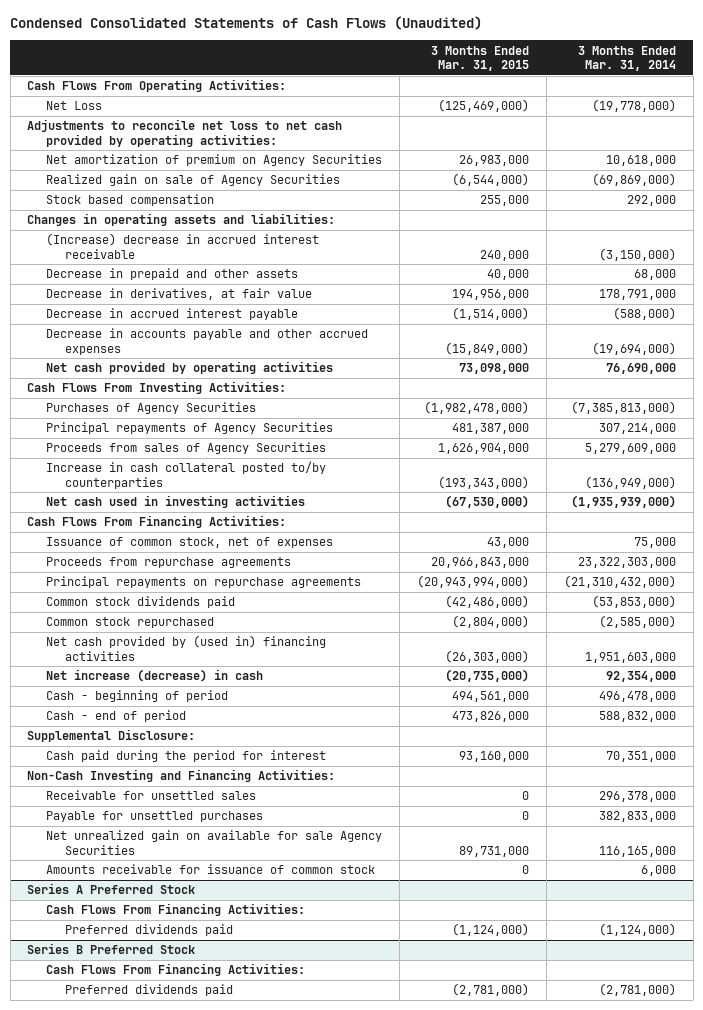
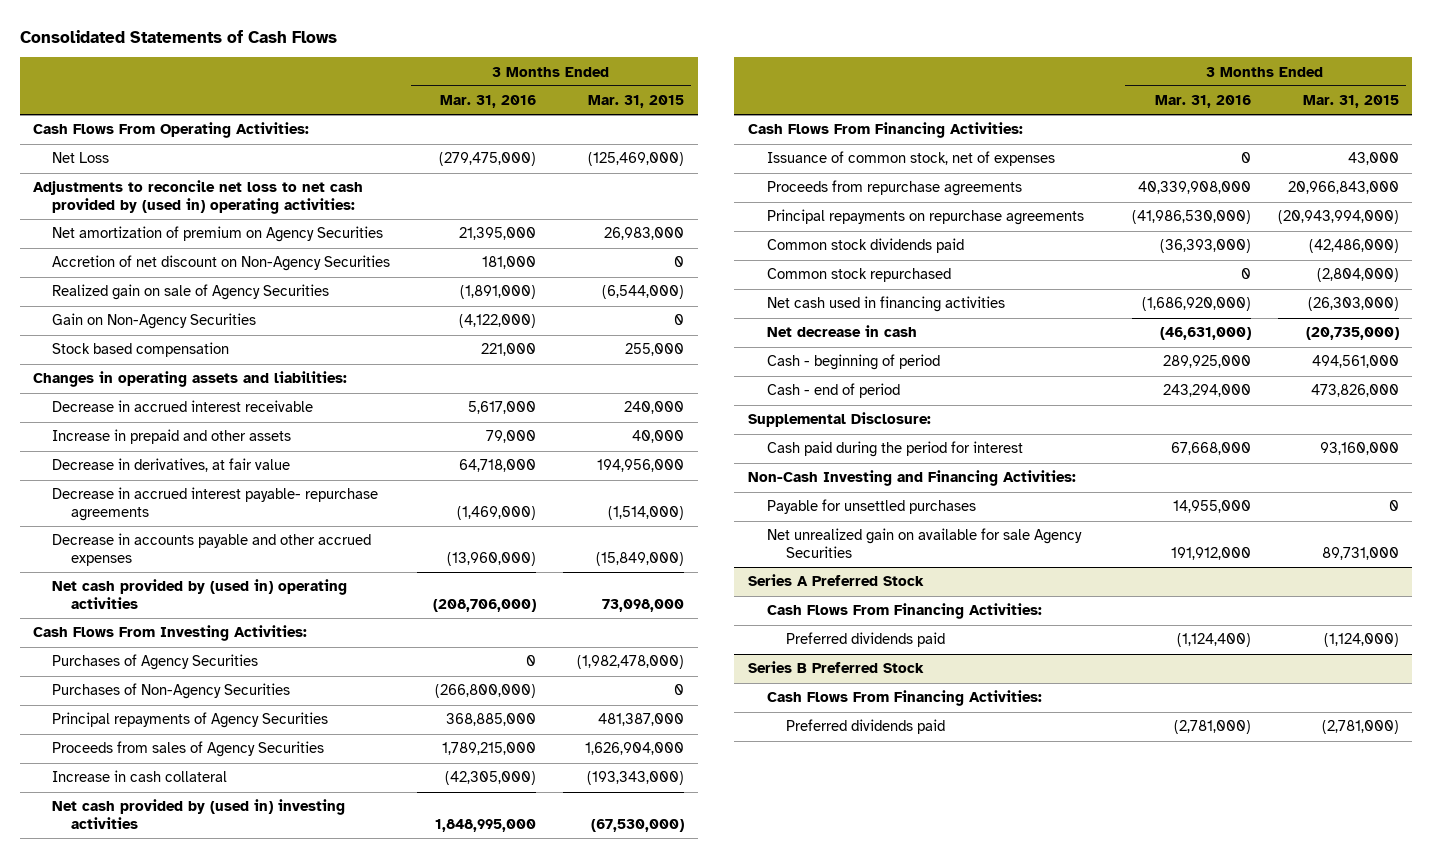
[10,16,483,31] Condensed Consolidated Statements of Cash Flows (Unaudited) -> [19,29,337,43] Consolidated Statements of Cash Flows
[577,45,676,71] 3 Months Ended Mar. 31, 2014 -> none
none -> [440,95,537,109] Mar. 31, 2016
[27,119,343,147] Adjustments to reconcile net loss to net cash provided by operating activities: -> [33,180,364,215] Adjustments to reconcile net loss to net cash provided by (used in) operating activities:
none -> [52,255,391,272] Accretion of net discount on Non-Agency Securities
none -> [52,313,257,330] Gain on Non-Agency Securities
[46,233,320,259] (Increase) decrease in accrued interest receivable -> [52,400,314,413] Decrease in accrued interest receivable
[46,268,299,281] Decrease in prepaid and other assets -> [52,429,292,445] Increase in prepaid and other assets
[46,308,299,321] Decrease in accrued interest payable -> [52,487,379,522] Decrease in accrued interest payable- repurchase agreements
[46,361,334,375] Net cash provided by operating activities -> [52,579,348,610] Net cash provided by (used in) operating activities
none -> [52,683,291,700] Purchases of Non-Agency Securities
[46,461,327,489] Increase in cash collateral posted to/by counterparties -> [52,770,228,783] Increase in cash collateral
[46,495,306,509] Net cash used in investing activities -> [52,799,346,830] Net cash provided by (used in) investing activities
[46,635,327,661] Net cash provided by (used in) financing activities -> [766,296,1005,313] Net cash used in financing activities
[46,669,264,683] Net increase (decrease) in cash -> [766,325,917,338] Net decrease in cash
[46,790,257,801] Receivable for unsettled sales -> none
[46,864,376,875] Amounts receivable for issuance of common stock -> none

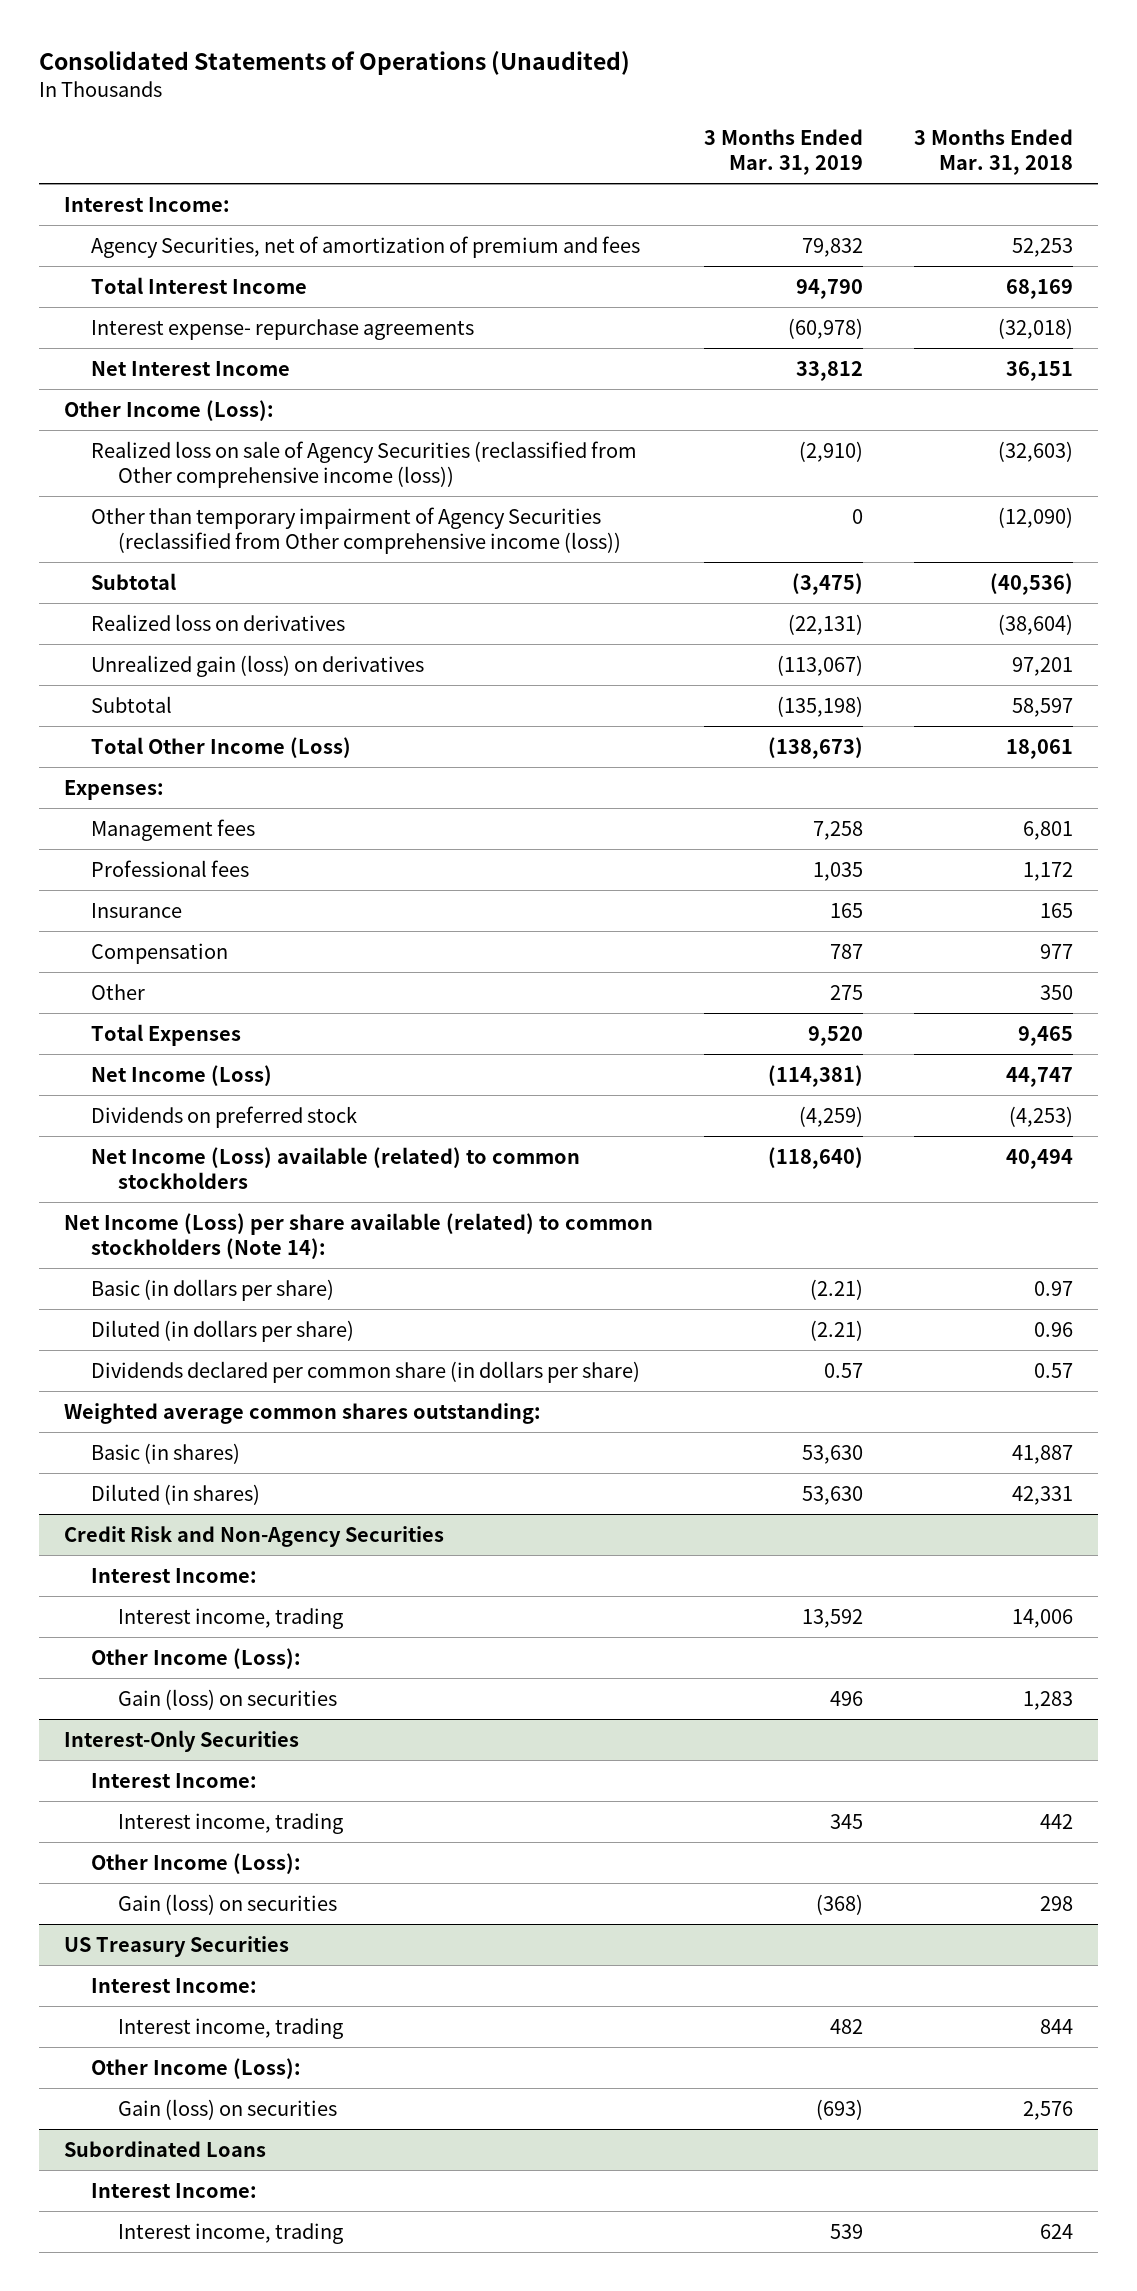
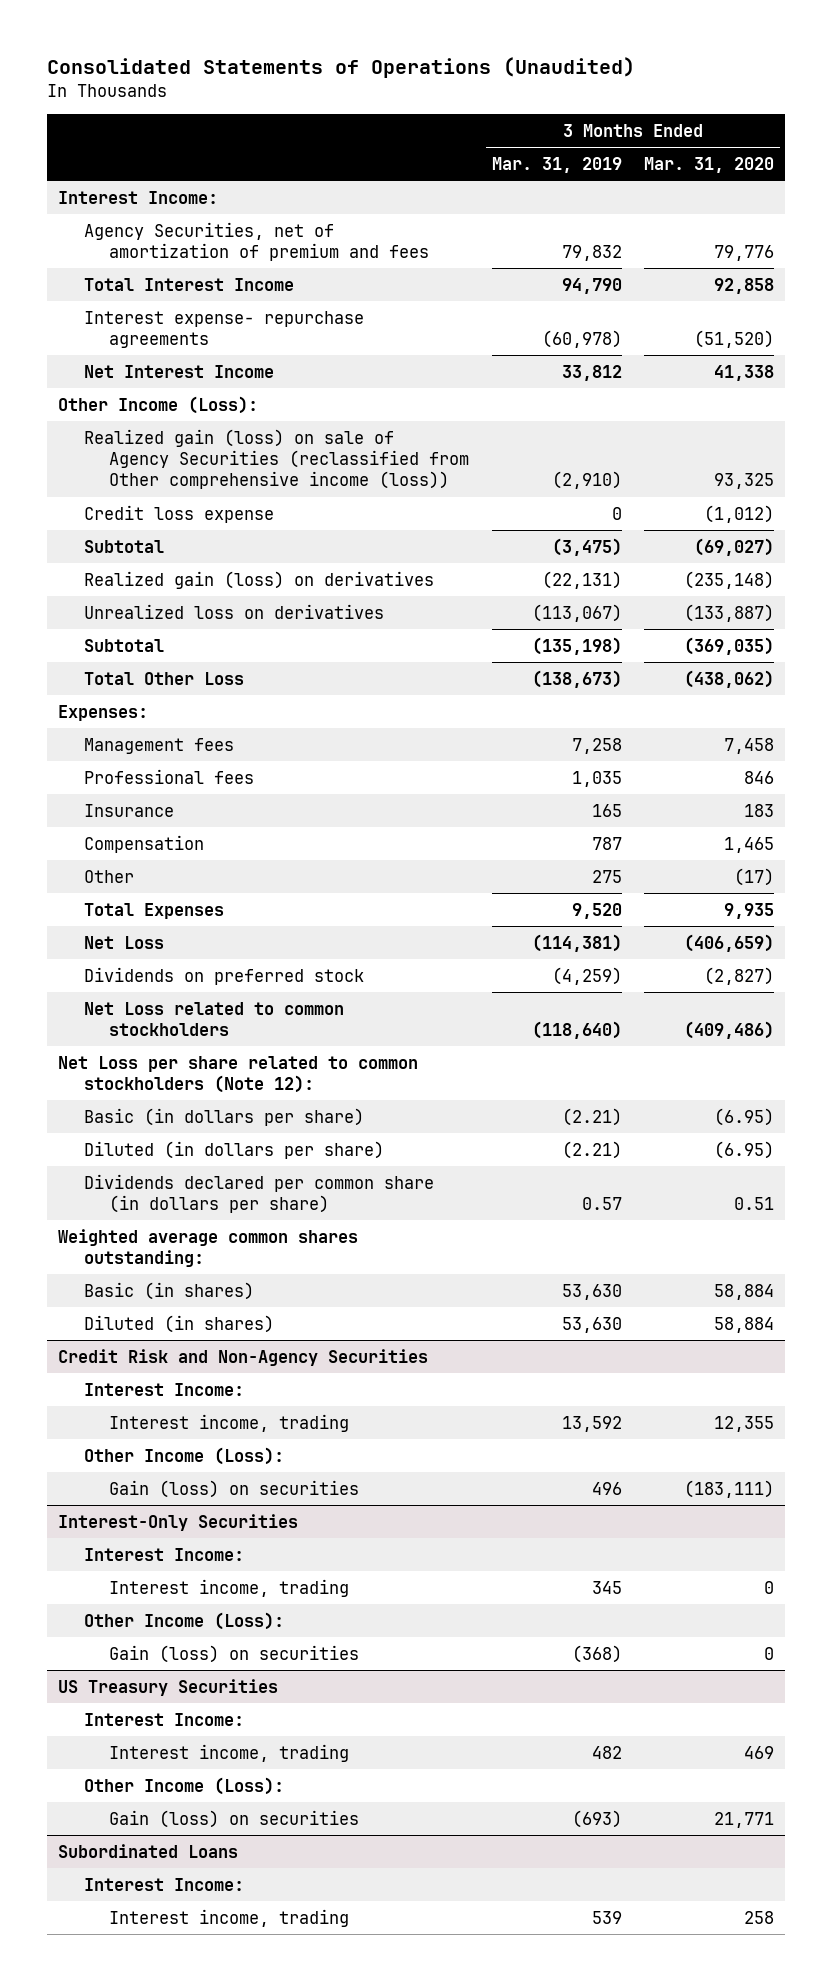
[913,128,1073,176] 3 Months Ended Mar. 31, 2018 -> none
none -> [643,157,774,174] Mar. 31, 2020
[91,506,622,555] Other than temporary impairment of Agency Securities (reclassified from Other comprehensive income (loss)) -> none
[91,440,638,489] Realized loss on sale of Agency Securities (reclassified from Other comprehensive income (loss)) -> [83,428,470,490] Realized gain (loss) on sale of Agency Securities (reclassified from Other comprehensive income (loss))
none -> [83,504,274,523] Credit loss expense
[91,613,346,631] Realized loss on derivatives -> [83,570,434,589] Realized gain (loss) on derivatives
[91,654,425,677] Unrealized gain (loss) on derivatives -> [83,603,384,619] Unrealized loss on derivatives
[91,736,352,758] Total Other Income (Loss) -> [83,671,244,685] Total Other Loss
[91,1064,273,1086] Net Income (Loss) -> [83,935,164,949] Net Loss
[91,1146,581,1190] Net Income (Loss) available (related) to common stockholders -> [83,1001,344,1037] Net Loss related to common stockholders
[64,1212,654,1260] Net Income (Loss) per share available (related) to common stockholders (Note 14): -> [58,1055,419,1094] Net Loss per share related to common stockholders (Note 12):

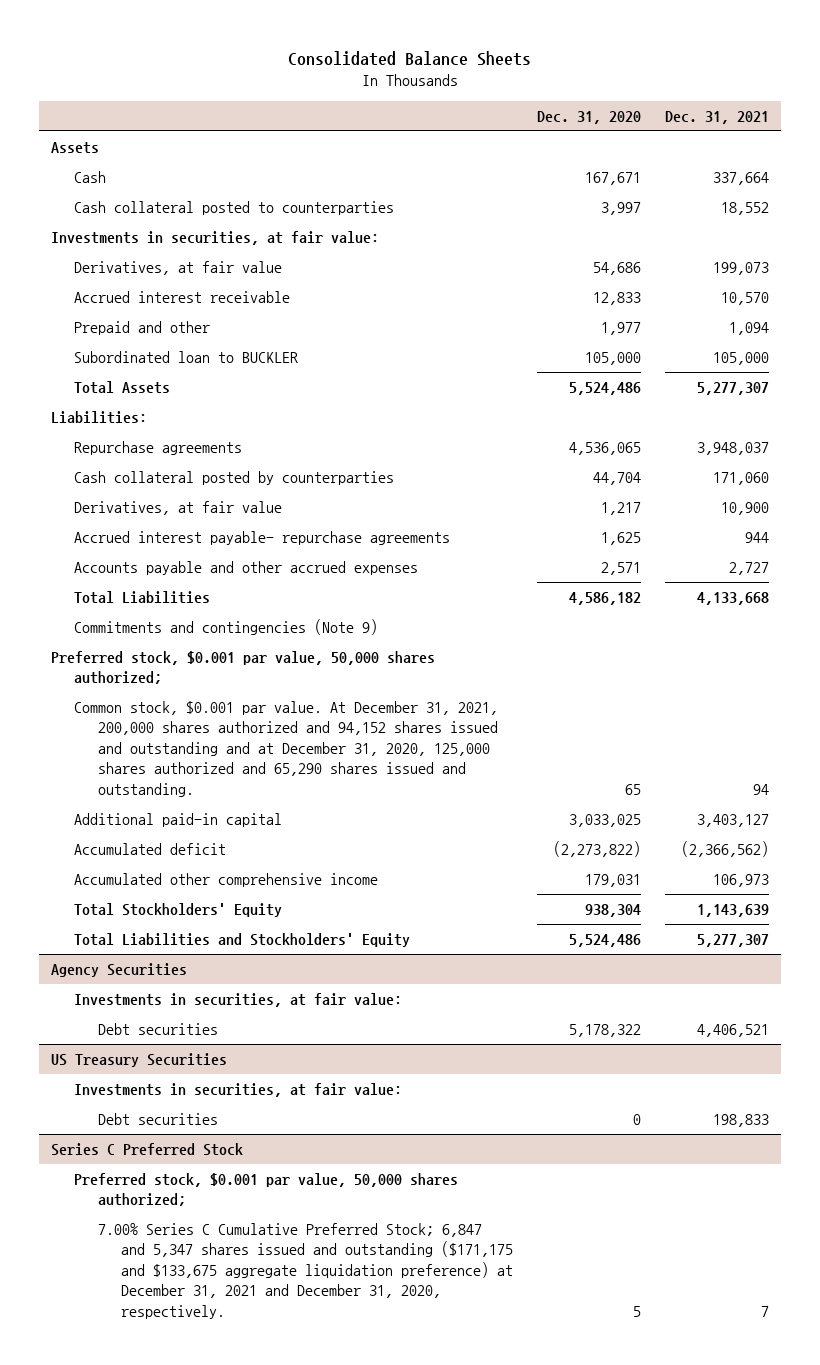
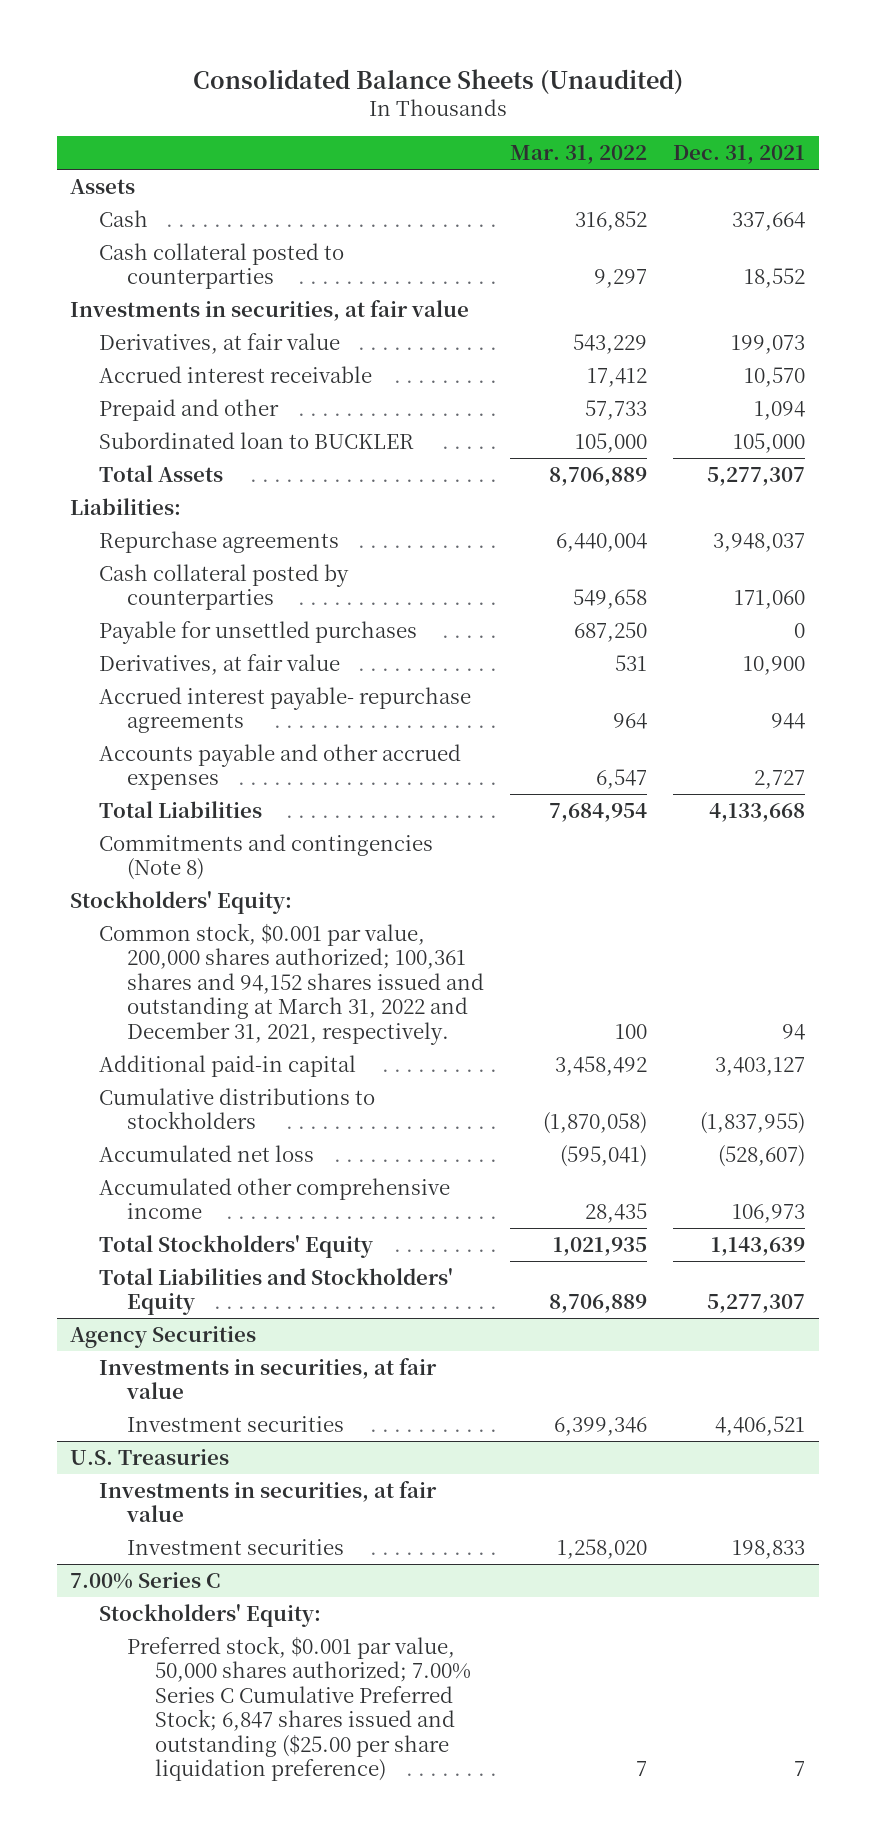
[287,50,531,66] Consolidated Balance Sheets -> [192,68,683,94] Consolidated Balance Sheets (Unaudited)
[536,110,641,124] Dec. 31, 2020 -> none
none -> [510,145,648,165] Mar. 31, 2022
[51,230,380,245] Investments in securities, at fair value: -> [70,299,470,321] Investments in securities, at fair value
none -> [98,620,417,644] Payable for unsettled purchases
[51,650,436,685] Preferred stock, $0.001 par value, 50,000 shares authorized; -> none
[74,618,379,635] Commitments and contingencies (Note 9) -> [98,833,433,881] Commitments and contingencies (Note 8)
none -> [70,890,293,914] Stockholders' Equity:
[74,700,499,797] Common stock, $0.001 par value. At December 31, 2021, 200,000 shares authorized and 94,152 shares issued and outstanding and at December 31, 2020, 125,000 shares authorized and 65,290 shares issued and outstanding. -> [98,922,484,1045] Common stock, $0.001 par value, 200,000 shares authorized; 100,361 shares and 94,152 shares issued and outstanding at March 31, 2022 and December 31, 2021, respectively.
none -> [98,1087,375,1130] Cumulative distributions to stockholders
[74,842,227,855] Accumulated deficit -> [98,1144,314,1162] Accumulated net loss
[680,840,769,857] (2,366,562) -> [718,1144,806,1167] (528,607)
[74,1172,459,1207] Preferred stock, $0.001 par value, 50,000 shares authorized; -> none
[74,992,403,1007] Investments in securities, at fair value: -> [98,1357,437,1400] Investments in securities, at fair value
[97,1022,218,1035] Debt securities -> [126,1415,344,1432] Investment securities
[51,1052,228,1067] US Treasury Securities -> [70,1448,230,1465] U.S. Treasuries
[74,1082,403,1097] Investments in securities, at fair value: -> [98,1480,437,1523] Investments in securities, at fair value
[97,1112,218,1125] Debt securities -> [126,1538,344,1555] Investment securities
[51,1142,244,1156] Series C Preferred Stock -> [70,1571,221,1589] 7.00% Series C
none -> [98,1603,321,1627] Stockholders' Equity:
[97,1222,513,1319] 7.00% Series C Cumulative Preferred Stock; 6,847 and 5,347 shares issued and outstanding ($171,175 and $133,675 aggregate liquidation preference) at December 31, 2021 and December 31, 2020, respectively. -> [126,1635,472,1781] Preferred stock, $0.001 par value, 50,000 shares authorized; 7.00% Series C Cumulative Preferred Stock; 6,847 shares issued and outstanding ($25.00 per share liquidation preference)

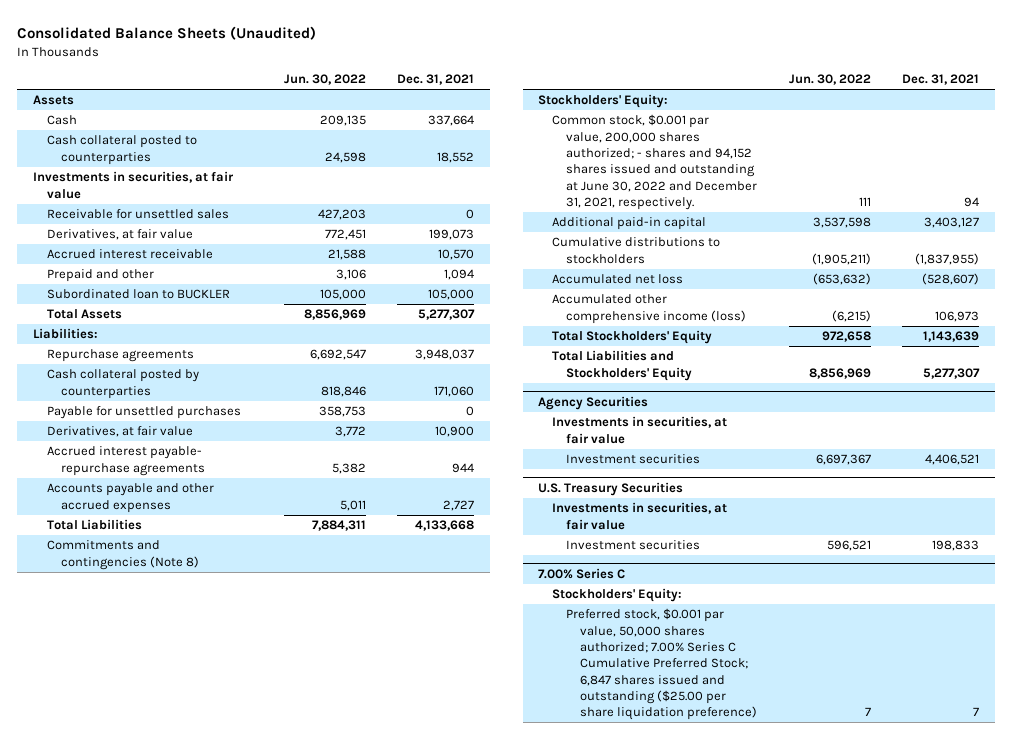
[510,145,648,165] Mar. 31, 2022 -> none
none -> [283,74,366,86] Jun. 30, 2022
none -> [47,209,230,220] Receivable for unsettled sales
[98,922,484,1045] Common stock, $0.001 par value, 200,000 shares authorized; 100,361 shares and 94,152 shares issued and outstanding at March 31, 2022 and December 31, 2021, respectively. -> [552,114,758,210] Common stock, $0.001 par value, 200,000 shares authorized; - shares and 94,152 shares issued and outstanding at June 30, 2022 and December 31, 2021, respectively.
[98,1177,450,1220] Accumulated other comprehensive income -> [552,294,747,324] Accumulated other comprehensive income (loss)
[70,1448,230,1465] U.S. Treasuries -> [538,481,684,496] U.S. Treasury Securities

